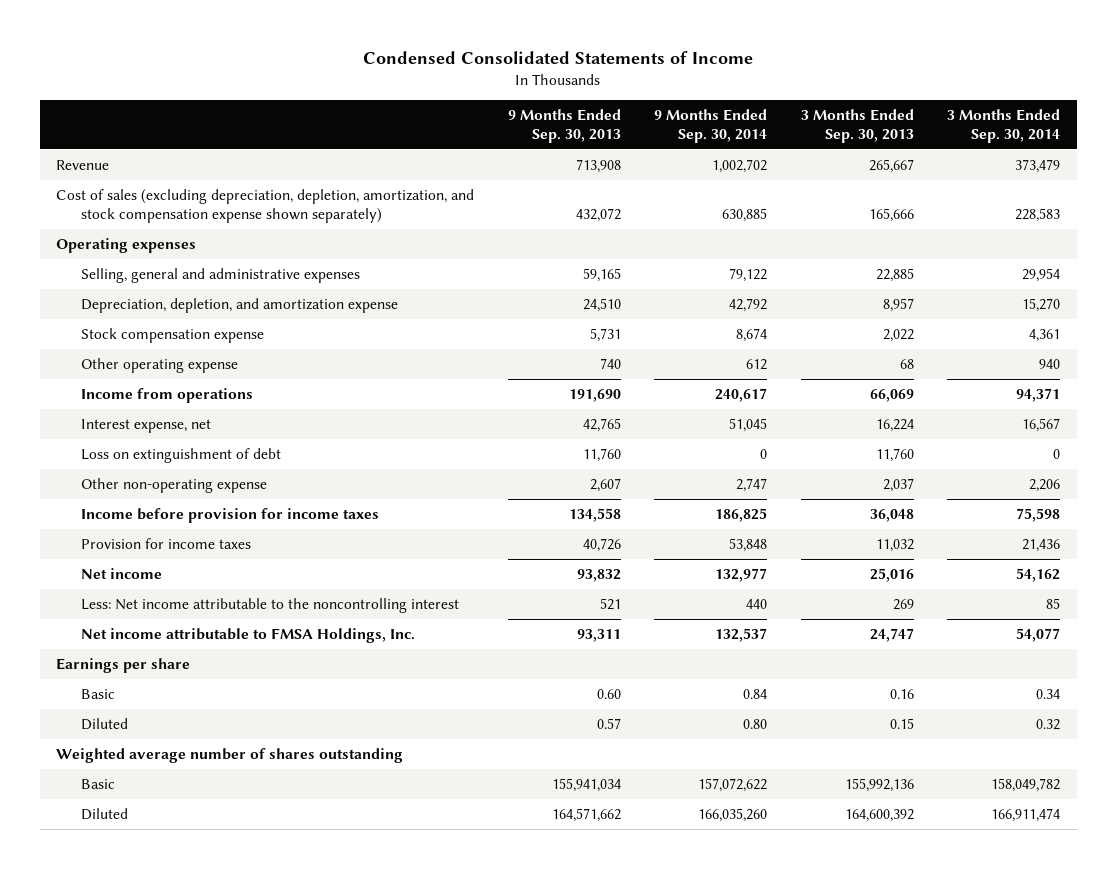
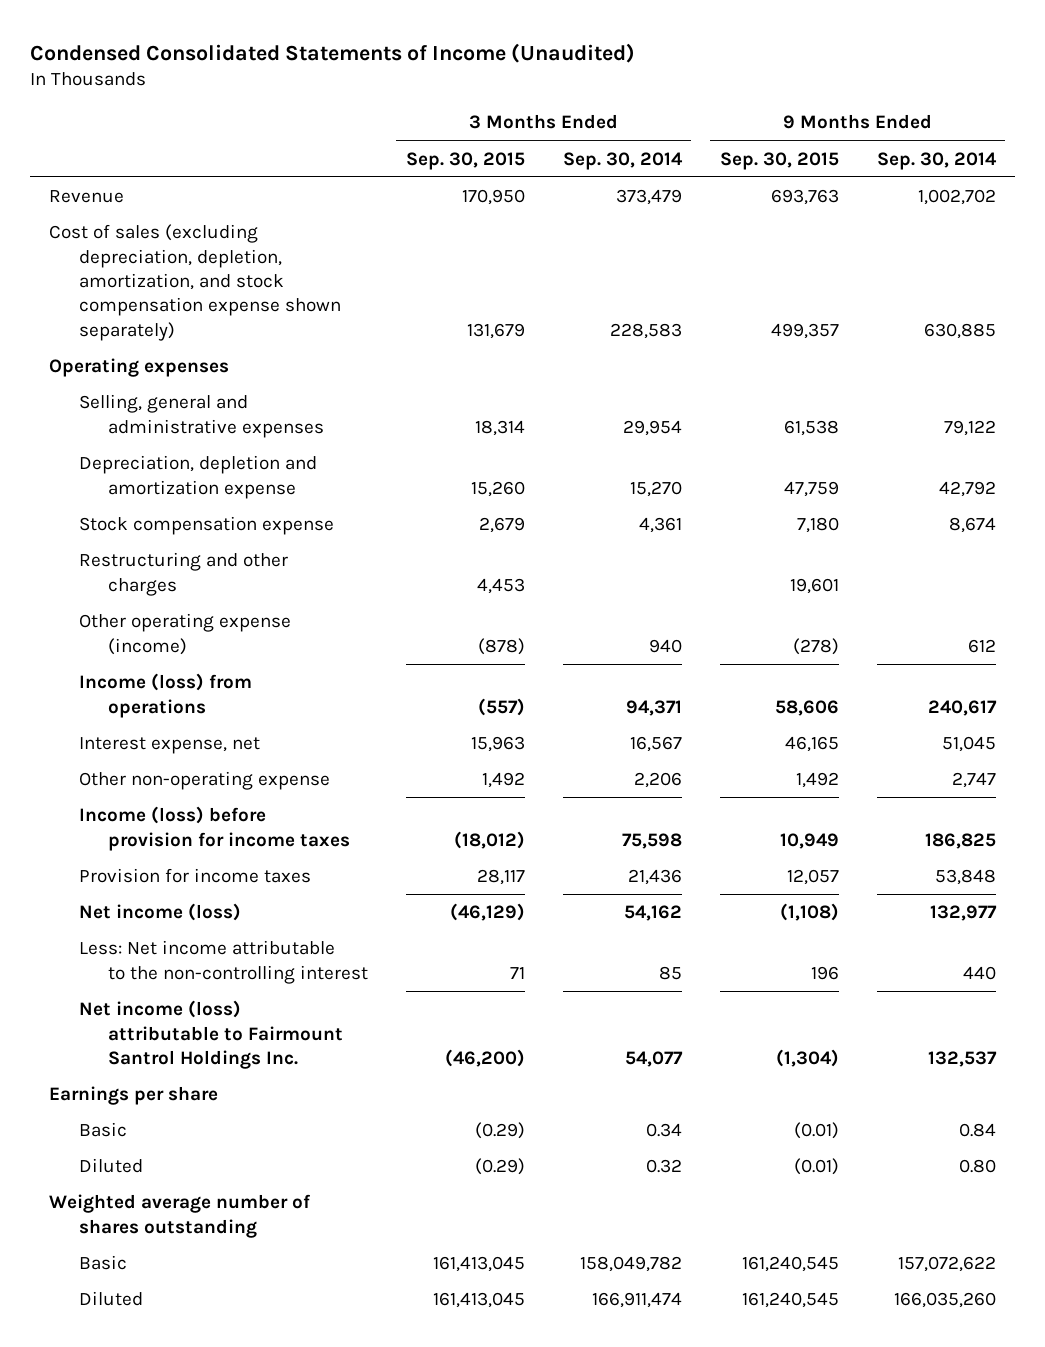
[363,50,754,64] Condensed Consolidated Statements of Income -> [30,42,636,63] Condensed Consolidated Statements of Income (Unaudited)
[507,109,621,143] 9 Months Ended Sep. 30, 2013 -> none
[800,109,914,143] 3 Months Ended Sep. 30, 2013 -> none
none -> [405,151,525,170] Sep. 30, 2015
none -> [719,151,839,170] Sep. 30, 2015
[81,298,399,314] Depreciation, depletion, and amortization expense -> [78,455,317,499] Depreciation, depletion and amortization expense
none -> [78,552,288,596] Restructuring and other charges
[81,358,239,374] Other operating expense -> [78,613,291,655] Other operating expense (income)
[81,388,254,404] Income from operations -> [78,673,252,718] Income (loss) from operations
[81,448,282,464] Loss on extinguishment of debt -> none
[81,508,380,524] Income before provision for income taxes -> [78,806,351,851] Income (loss) before provision for income taxes
[81,568,163,580] Net income -> [78,903,241,922] Net income (loss)
[81,598,460,614] Less: Net income attributable to the noncontrolling interest -> [78,940,369,984] Less: Net income attributable to the non-controlling interest
[81,628,416,644] Net income attributable to FMSA Holdings, Inc. -> [78,1000,344,1070] Net income (loss) attributable to Fairmount Santrol Holdings Inc.

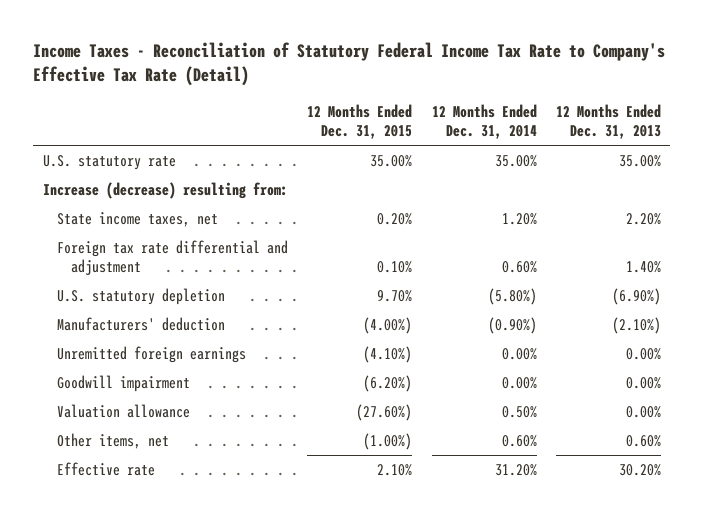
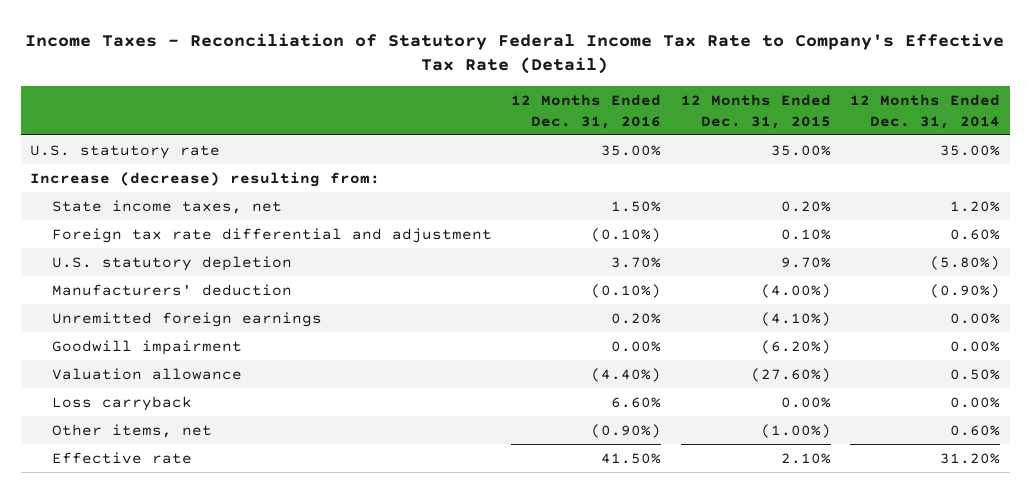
[555,103,661,140] 12 Months Ended Dec. 31, 2013 -> none
none -> [511,94,662,129] 12 Months Ended Dec. 31, 2016
none -> [51,395,192,411] Loss carryback

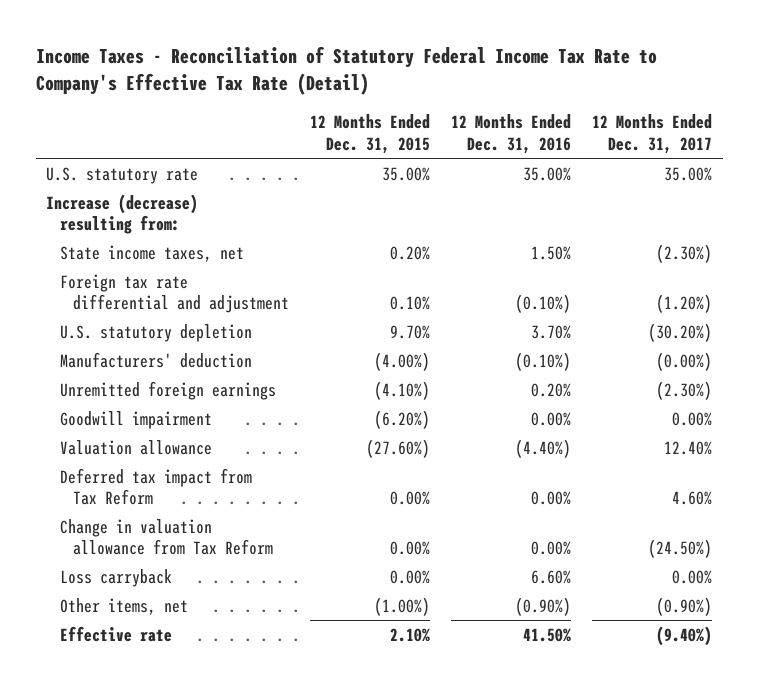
[850,94,1001,129] 12 Months Ended Dec. 31, 2014 -> none
none -> [592,114,713,154] 12 Months Ended Dec. 31, 2017
none -> [59,467,252,505] Deferred tax impact from Tax Reform
none -> [59,518,274,555] Change in valuation allowance from Tax Reform

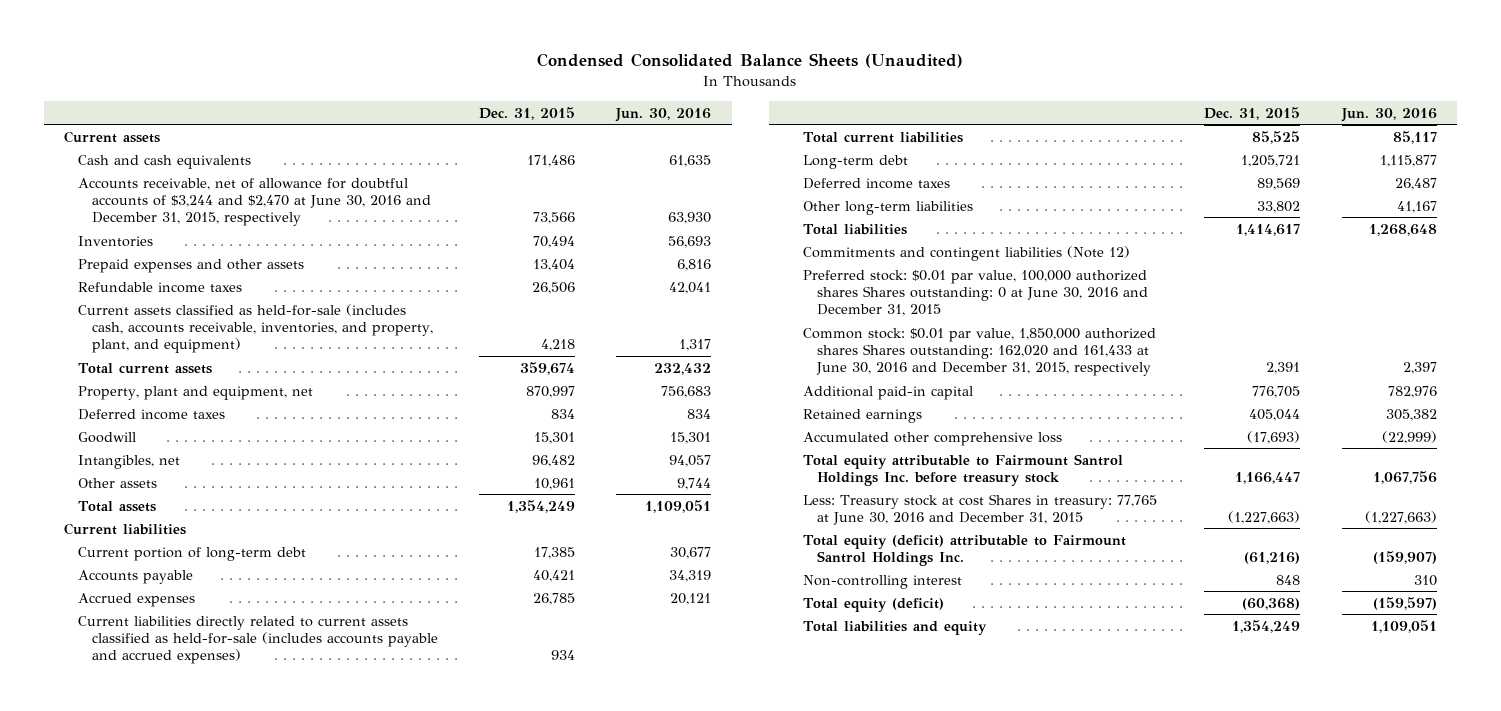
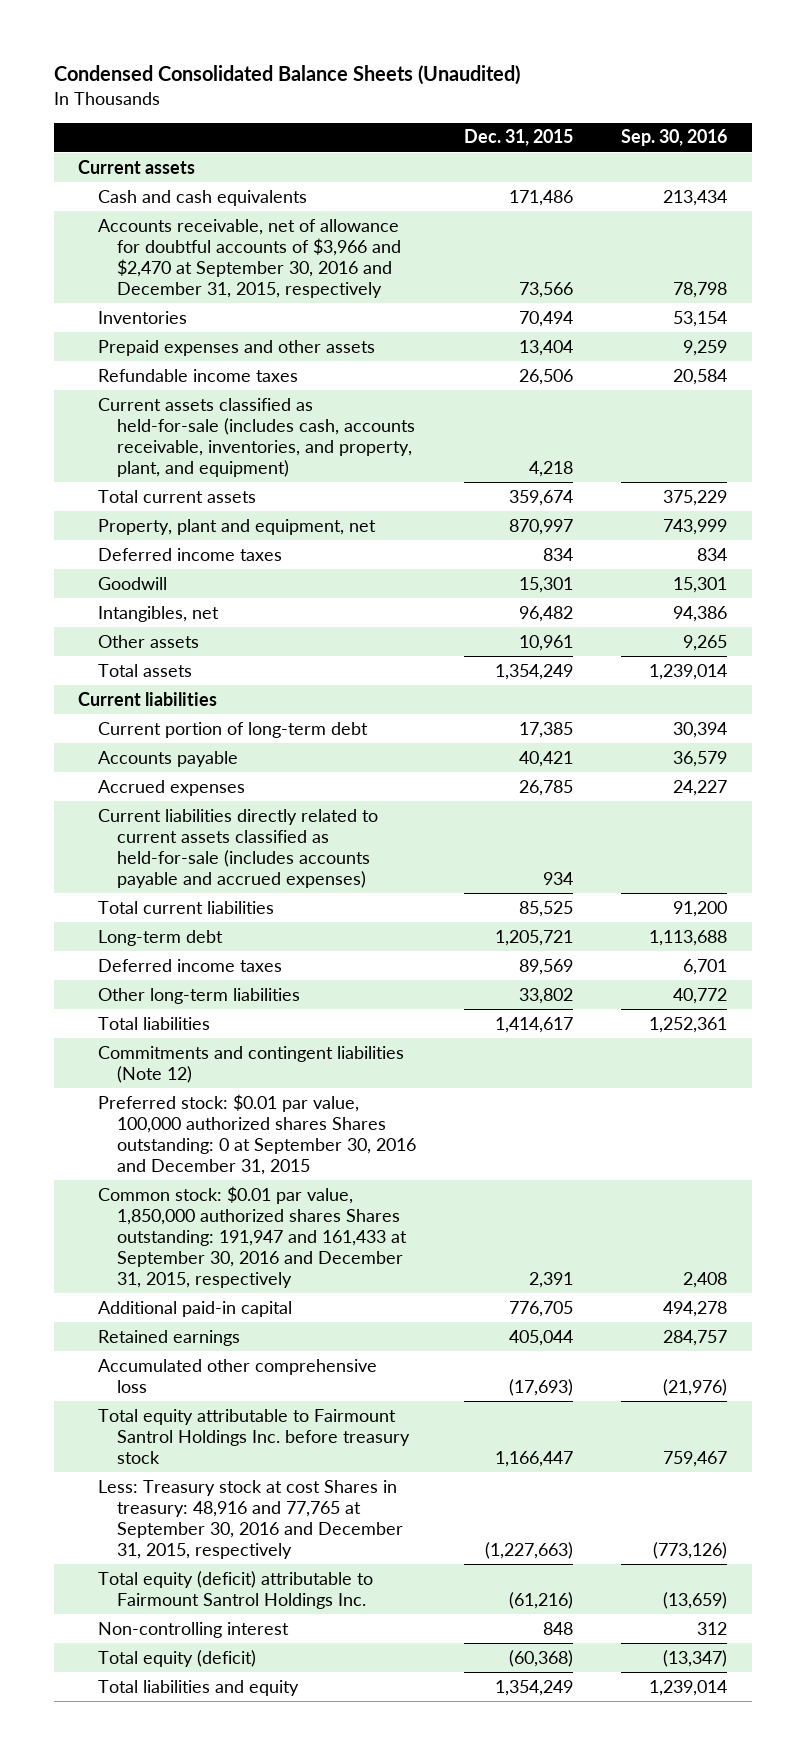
[615,107,712,122] Jun. 30, 2016 -> none
none -> [621,129,728,147] Sep. 30, 2016
[77,177,431,226] Accounts receivable, net of allowance for doubtful accounts of $3,244 and $2,470 at June 30, 2016 and December 31, 2015, respectively -> [97,218,401,298] Accounts receivable, net of allowance for doubtful accounts of $3,966 and $2,470 at September 30, 2016 and December 31, 2015, respectively
[803,269,1148,316] Preferred stock: $0.01 par value, 100,000 authorized shares Shares outstanding: 0 at June 30, 2016 and December 31, 2015 -> [97,1093,416,1175] Preferred stock: $0.01 par value, 100,000 authorized shares Shares outstanding: 0 at September 30, 2016 and December 31, 2015
[803,327,1157,376] Common stock: $0.01 par value, 1,850,000 authorized shares Shares outstanding: 162,020 and 161,433 at June 30, 2016 and December 31, 2015, respectively -> [97,1185,407,1288] Common stock: $0.01 par value, 1,850,000 authorized shares Shares outstanding: 191,947 and 161,433 at September 30, 2016 and December 31, 2015, respectively
[803,493,1158,525] Less: Treasury stock at cost Shares in treasury: 77,765 at June 30, 2016 and December 31, 2015 -> [97,1479,403,1559] Less: Treasury stock at cost Shares in treasury: 48,916 and 77,765 at September 30, 2016 and December 31, 2015, respectively

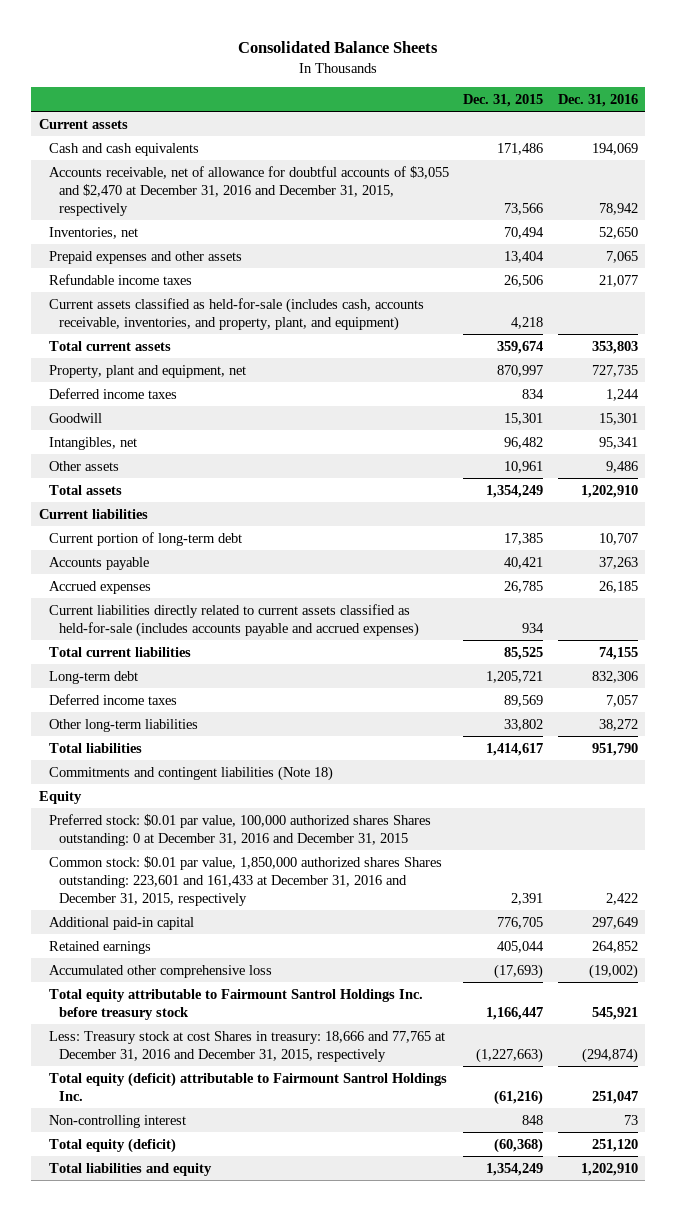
[54,65,521,86] Condensed Consolidated Balance Sheets (Unaudited) -> [238,41,439,54] Consolidated Balance Sheets
[621,129,728,147] Sep. 30, 2016 -> none
none -> [558,93,639,107] Dec. 31, 2016
[97,218,401,298] Accounts receivable, net of allowance for doubtful accounts of $3,966 and $2,470 at September 30, 2016 and December 31, 2015, respectively -> [48,165,449,216] Accounts receivable, net of allowance for doubtful accounts of $3,055 and $2,470 at December 31, 2016 and December 31, 2015, respectively
[97,310,187,324] Inventories -> [48,226,138,239] Inventories, net
[97,1045,404,1083] Commitments and contingent liabilities (Note 12) -> [48,765,333,781] Commitments and contingent liabilities (Note 18)
none -> [38,790,82,804] Equity
[97,1093,416,1175] Preferred stock: $0.01 par value, 100,000 authorized shares Shares outstanding: 0 at September 30, 2016 and December 31, 2015 -> [48,813,431,846] Preferred stock: $0.01 par value, 100,000 authorized shares Shares outstanding: 0 at December 31, 2016 and December 31, 2015
[97,1185,407,1288] Common stock: $0.01 par value, 1,850,000 authorized shares Shares outstanding: 191,947 and 161,433 at September 30, 2016 and December 31, 2015, respectively -> [48,855,442,906] Common stock: $0.01 par value, 1,850,000 authorized shares Shares outstanding: 223,601 and 161,433 at December 31, 2016 and December 31, 2015, respectively
[97,1479,403,1559] Less: Treasury stock at cost Shares in treasury: 48,916 and 77,765 at September 30, 2016 and December 31, 2015, respectively -> [48,1030,445,1062] Less: Treasury stock at cost Shares in treasury: 18,666 and 77,765 at December 31, 2016 and December 31, 2015, respectively

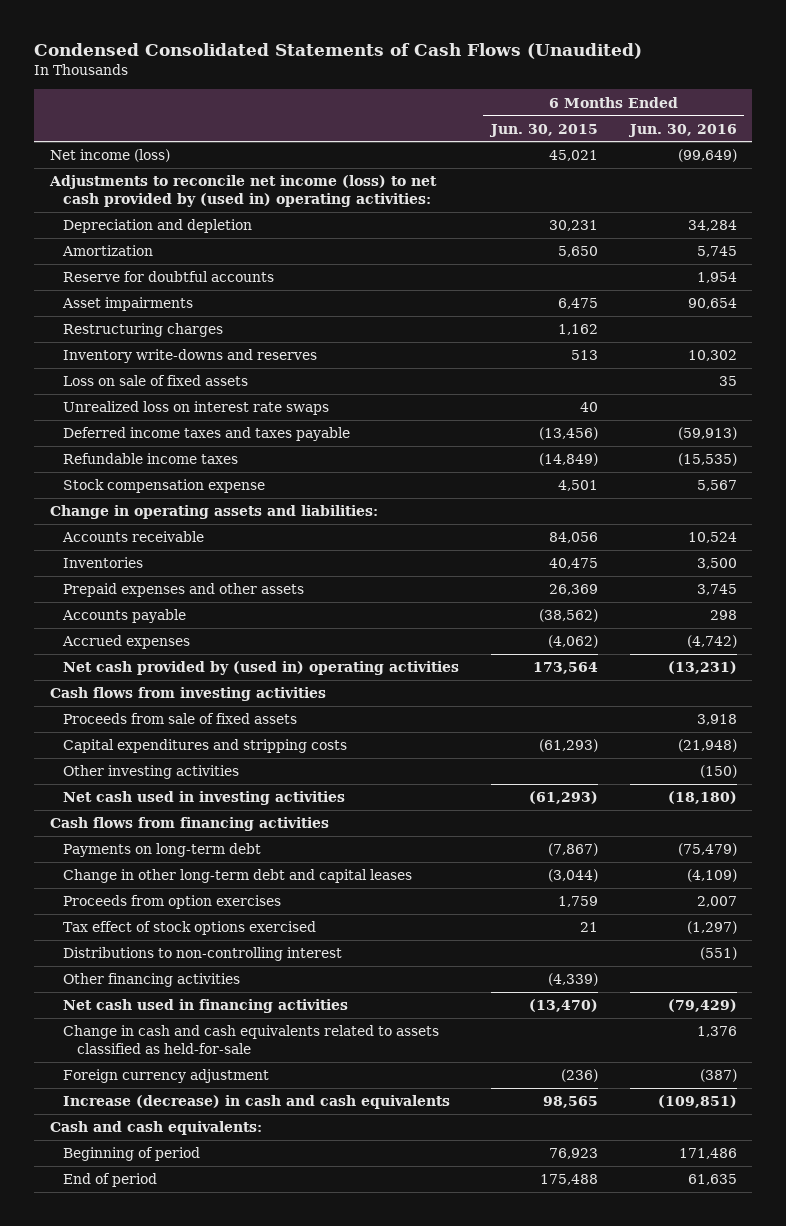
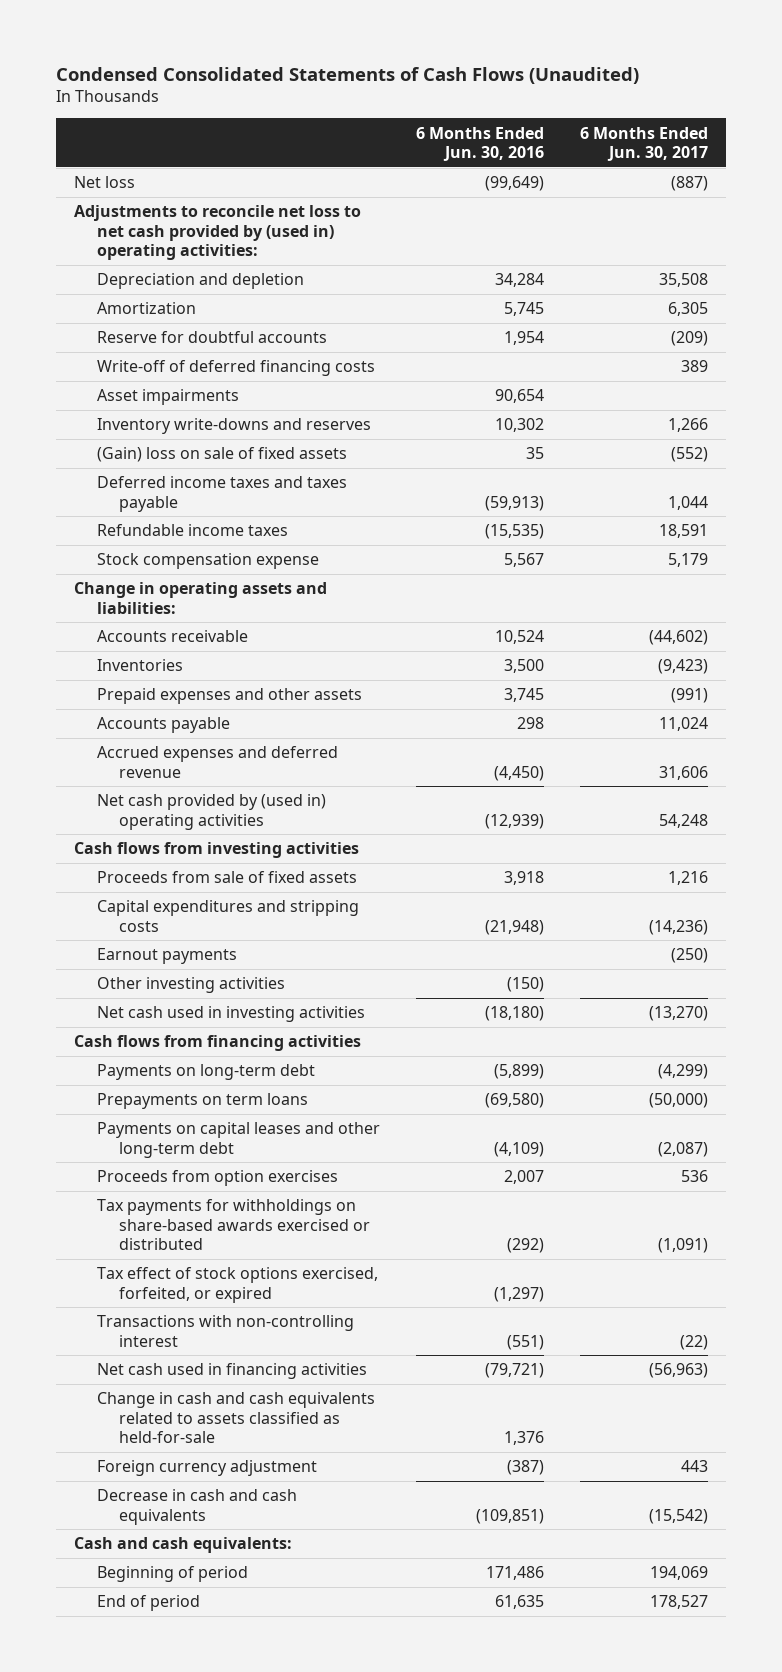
[488,123,598,137] Jun. 30, 2015 -> none
none -> [580,126,709,161] 6 Months Ended Jun. 30, 2017
[49,149,170,163] Net income (loss) -> [74,176,136,189] Net loss
[48,175,437,208] Adjustments to reconcile net income (loss) to net cash provided by (used in) operating activities: -> [74,205,362,260] Adjustments to reconcile net loss to net cash provided by (used in) operating activities:
none -> [96,360,375,377] Write-off of deferred financing costs
[63,323,224,338] Restructuring charges -> none
[63,401,330,416] Unrealized loss on interest rate swaps -> none
[63,375,249,387] Loss on sale of fixed assets -> [96,447,347,463] (Gain) loss on sale of fixed assets
[62,635,191,650] Accrued expenses -> none
none -> [96,746,338,778] Accrued expenses and deferred revenue
[667,661,737,675] (13,231) -> [484,813,544,829] (12,939)
none -> [96,948,237,965] Earnout payments
[677,843,737,857] (75,479) -> [493,1064,544,1080] (5,899)
none -> [96,1093,308,1110] Prepayments on term loans
[63,869,413,884] Change in other long-term debt and capital leases -> [96,1122,380,1158] Payments on capital leases and other long-term debt
[63,973,241,988] Other financing activities -> none
none -> [96,1199,371,1250] Tax payments for withholdings on share-based awards exercised or distributed
[63,921,317,936] Tax effect of stock options exercised -> [96,1267,378,1303] Tax effect of stock options exercised, forfeited, or expired
[63,947,343,962] Distributions to non-controlling interest -> [96,1315,354,1347] Transactions with non-controlling interest
[667,999,737,1013] (79,429) -> [484,1363,544,1379] (79,721)
[63,1095,451,1110] Increase (decrease) in cash and cash equivalents -> [96,1489,297,1525] Decrease in cash and cash equivalents

